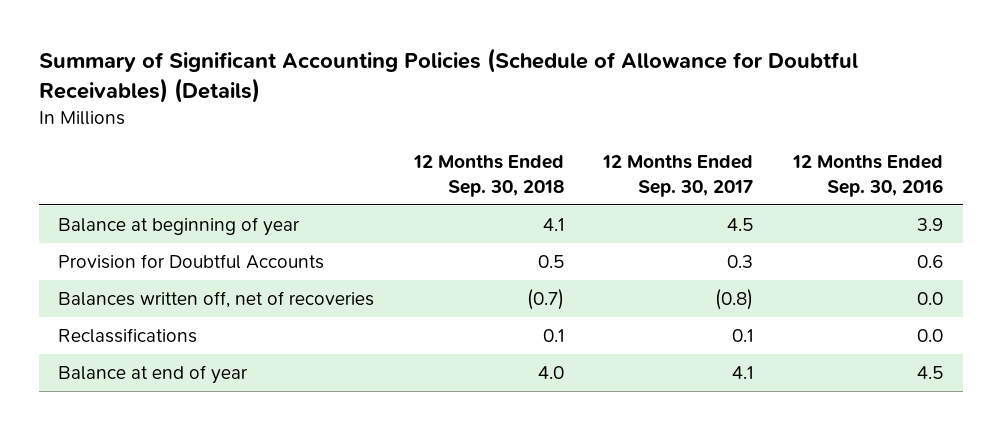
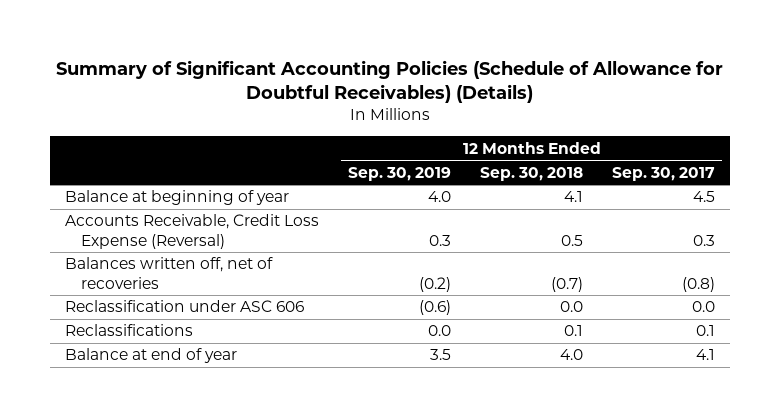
[791,154,943,197] 12 Months Ended Sep. 30, 2016 -> none
none -> [347,166,451,181] Sep. 30, 2019
[58,253,325,269] Provision for Doubtful Accounts -> [64,214,319,249] Accounts Receivable, Credit Loss Expense (Reversal)
none -> [64,300,304,313] Reclassification under ASC 606

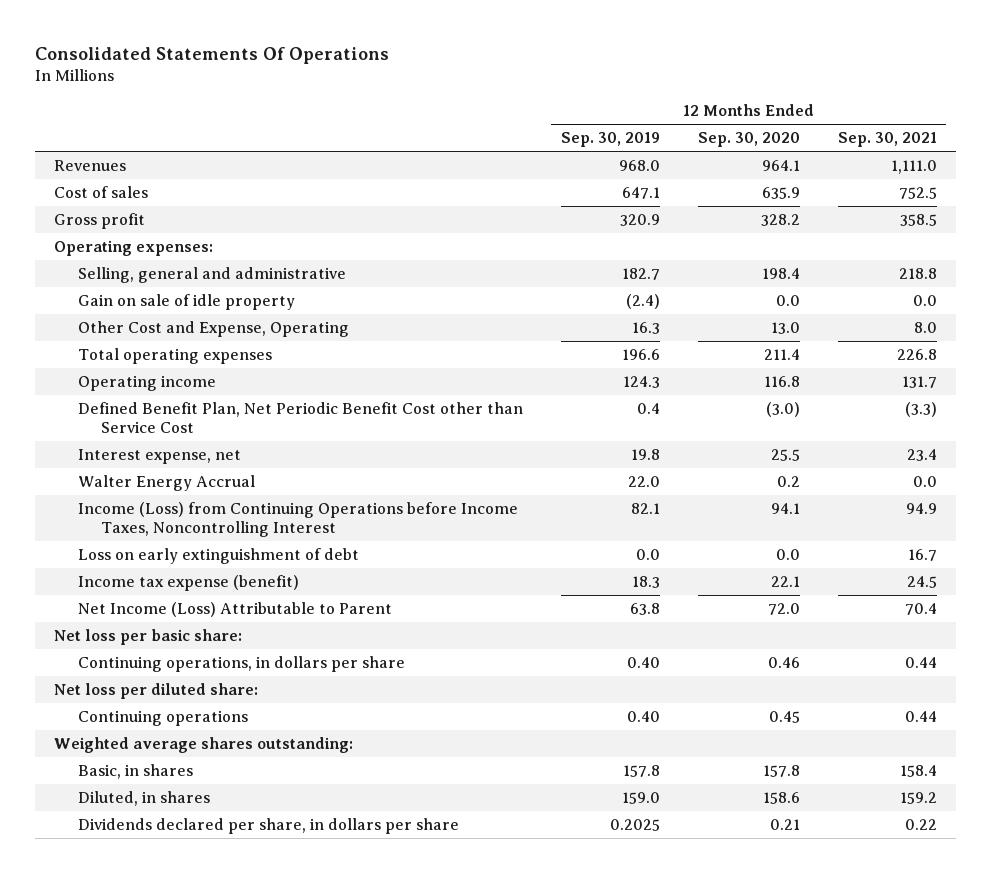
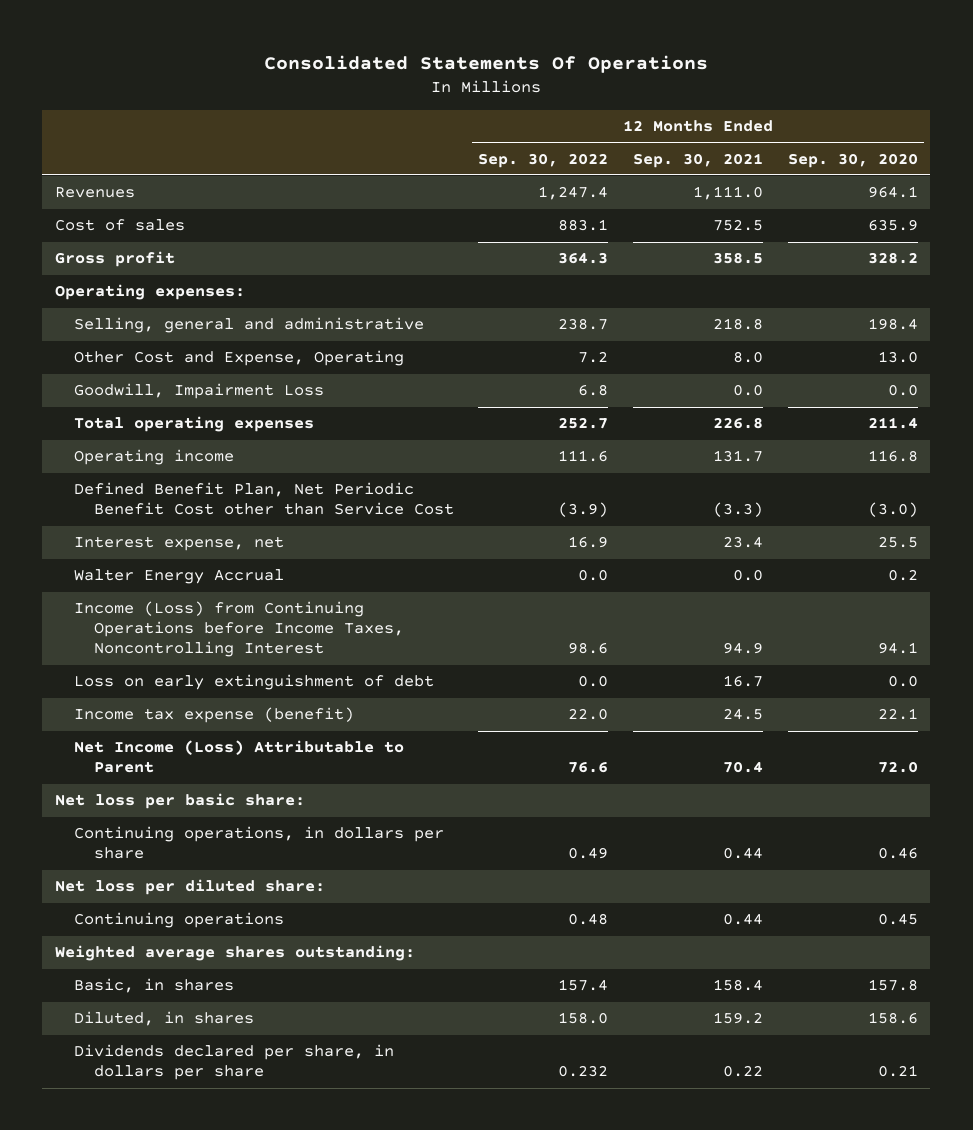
[560,132,660,148] Sep. 30, 2019 -> none
none -> [478,152,609,168] Sep. 30, 2022
[77,294,295,311] Gain on sale of idle property -> none
none -> [74,383,325,400] Goodwill, Impairment Loss

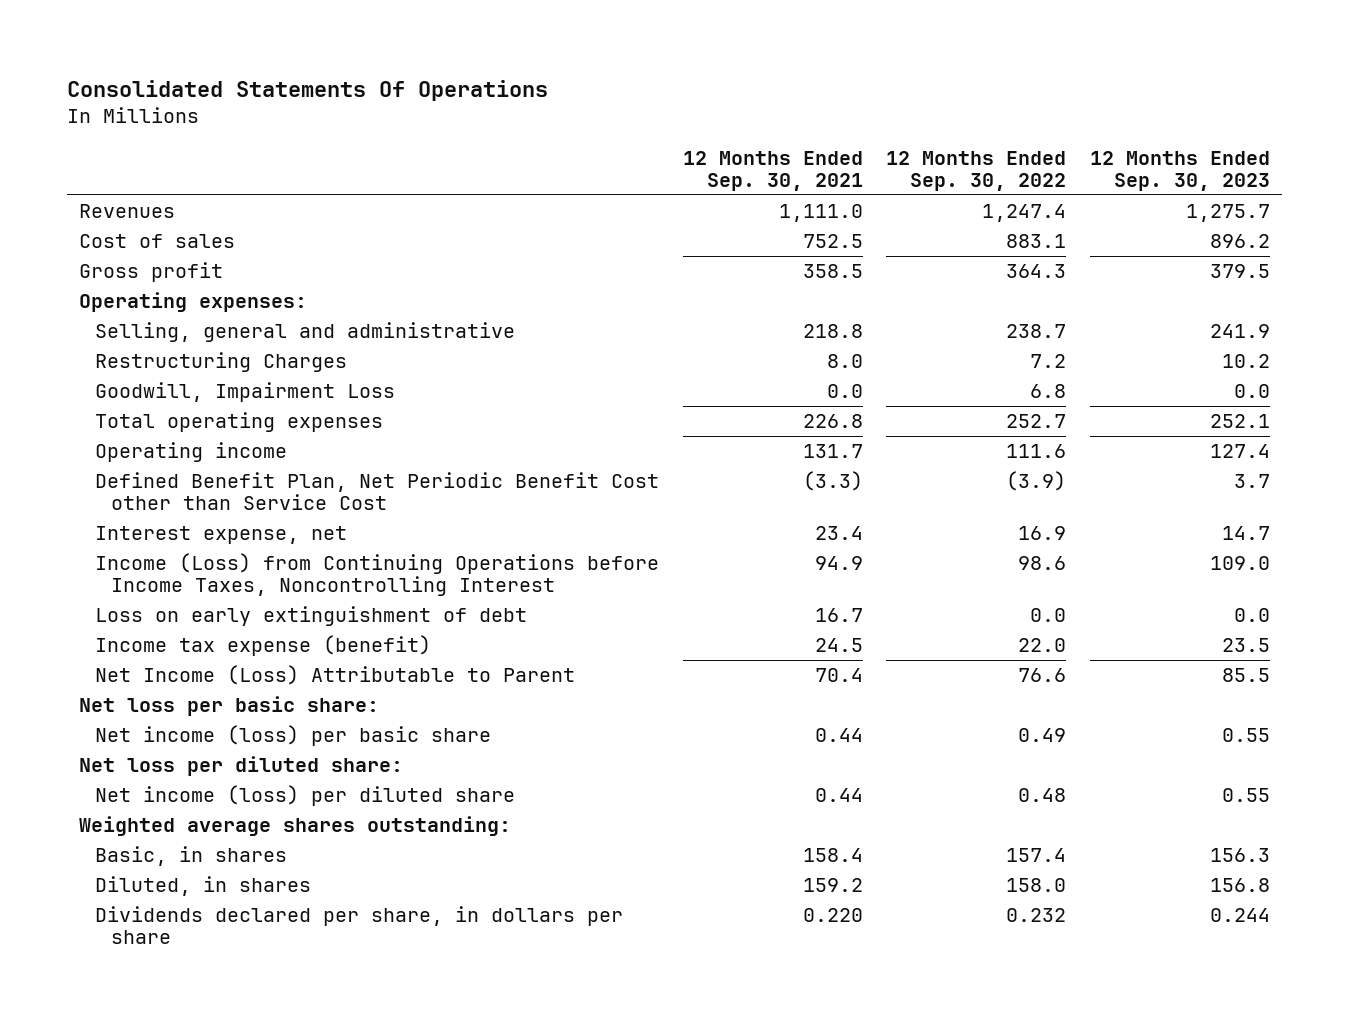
[787,152,918,168] Sep. 30, 2020 -> none
none -> [1089,150,1270,191] 12 Months Ended Sep. 30, 2023
[74,350,405,367] Other Cost and Expense, Operating -> [94,351,347,372] Restructuring Charges
[74,569,285,585] Walter Energy Accrual -> none
[74,826,445,860] Continuing operations, in dollars per share -> [94,724,491,746] Net income (loss) per basic share
[74,912,285,929] Continuing operations -> [94,784,515,806] Net income (loss) per diluted share
[723,1065,764,1078] 0.22 -> [802,907,863,922] 0.220

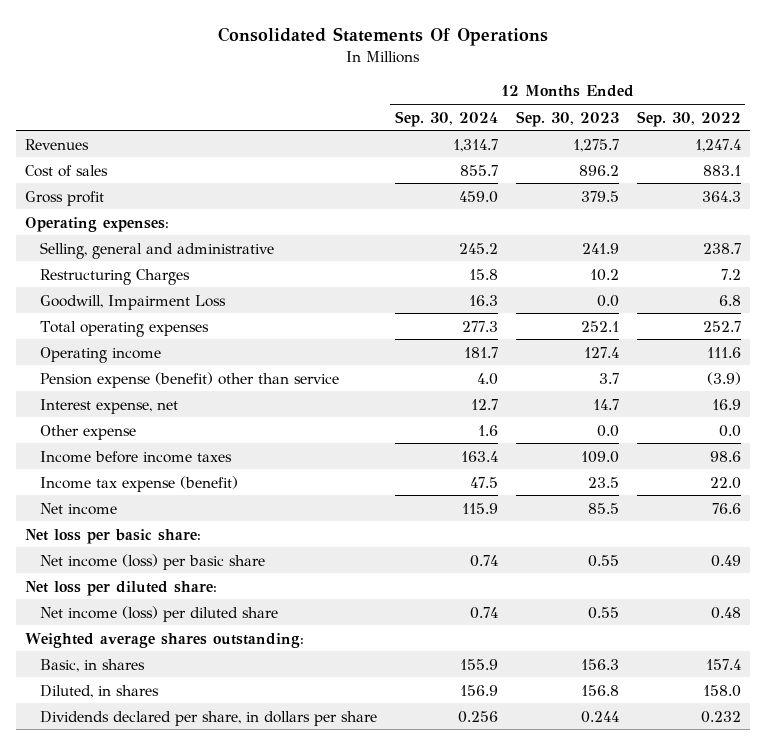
[682,150,863,191] 12 Months Ended Sep. 30, 2021 -> none
none -> [394,110,498,127] Sep. 30, 2024
[94,471,659,511] Defined Benefit Plan, Net Periodic Benefit Cost other than Service Cost -> [40,371,340,388] Pension expense (benefit) other than service
[94,605,527,626] Loss on early extinguishment of debt -> none
none -> [40,424,137,440] Other expense
[94,552,659,597] Income (Loss) from Continuing Operations before Income Taxes, Noncontrolling Interest -> [40,450,233,463] Income before income taxes
[94,664,575,685] Net Income (Loss) Attributable to Parent -> [40,502,118,515] Net income

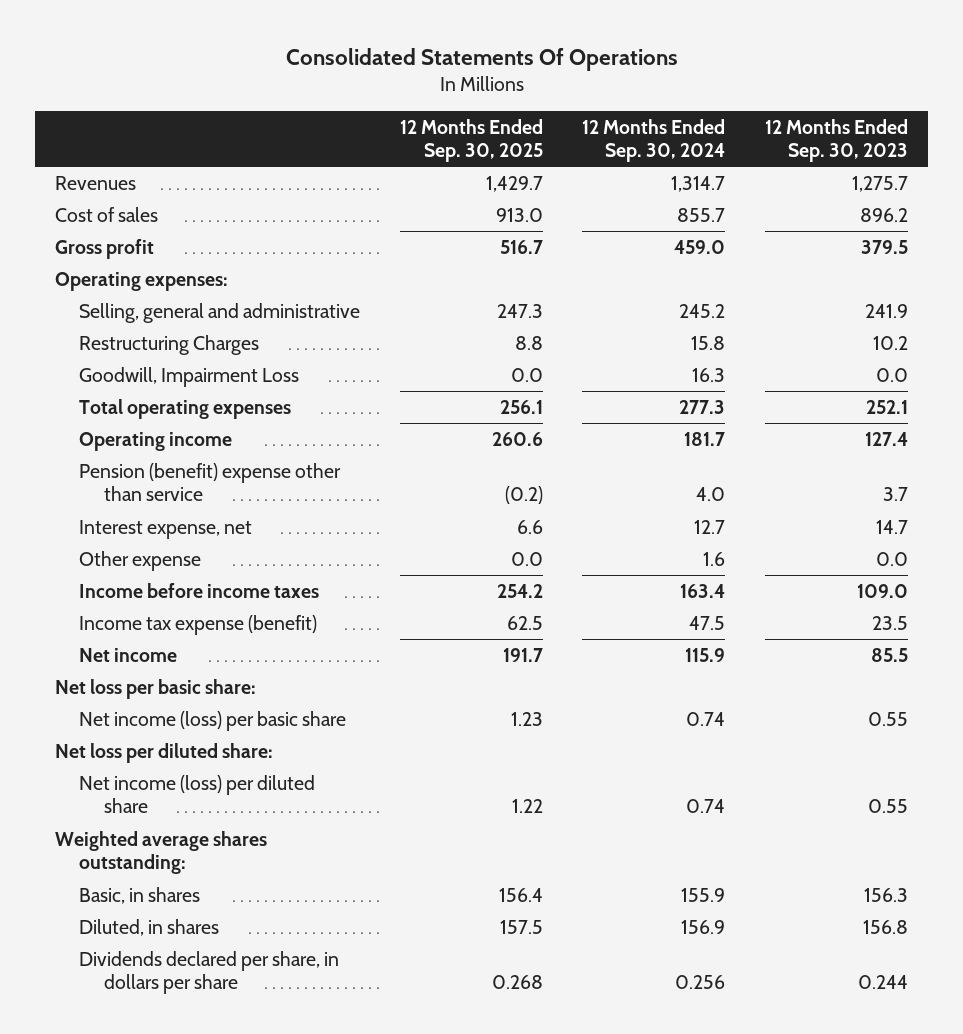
[636,110,741,127] Sep. 30, 2022 -> none
none -> [399,118,543,162] 12 Months Ended Sep. 30, 2025
[40,371,340,388] Pension expense (benefit) other than service -> [79,462,342,502] Pension (benefit) expense other than service

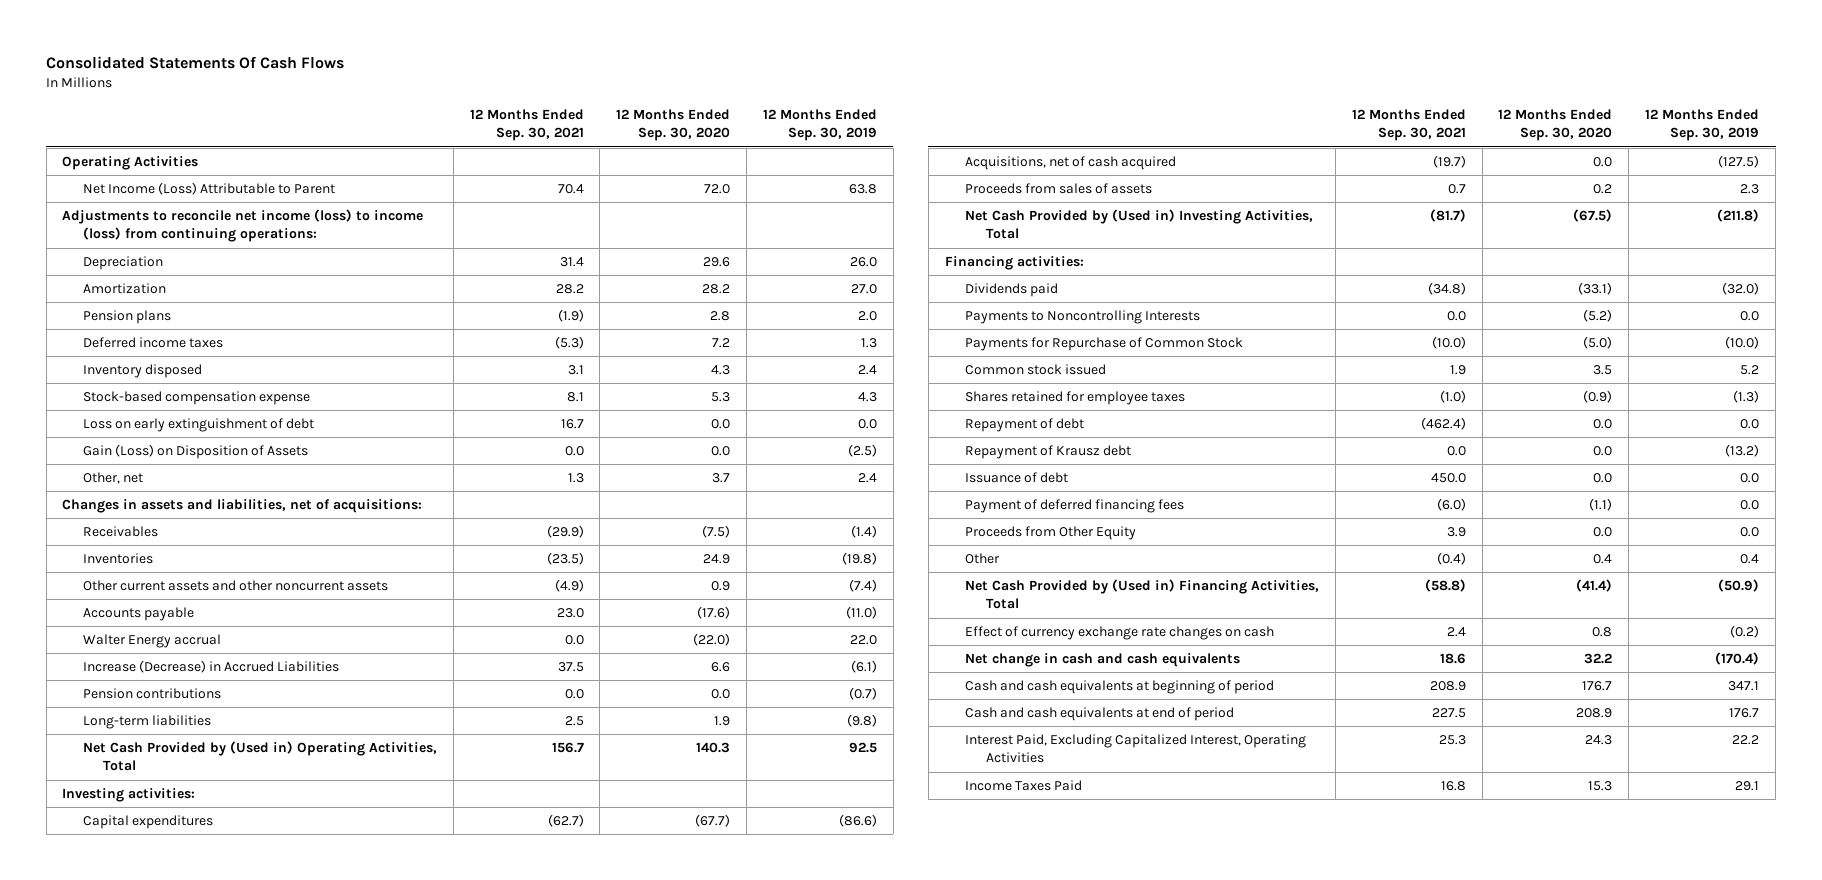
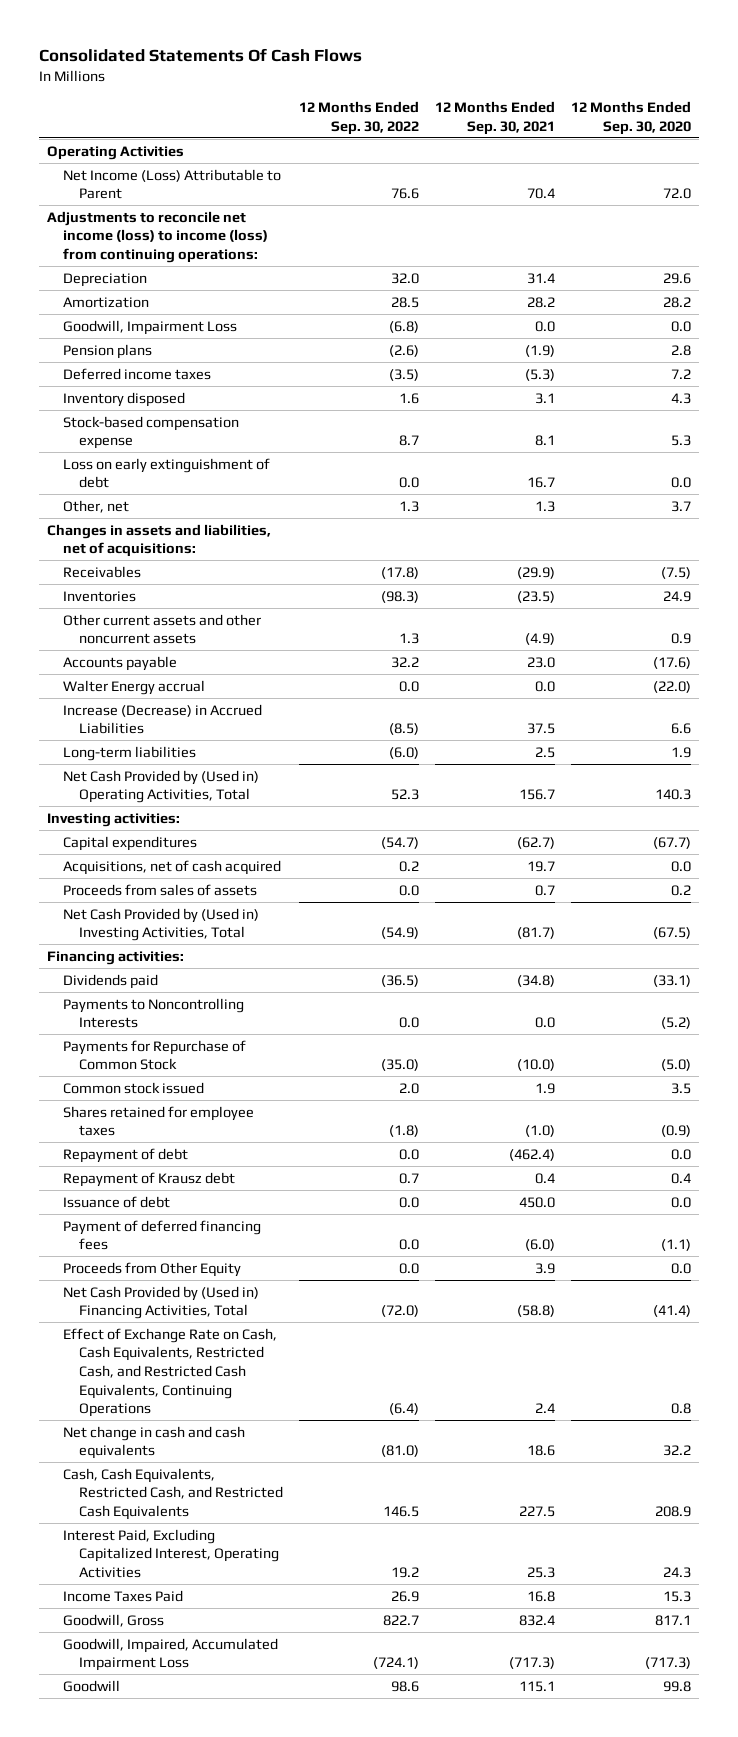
[762,109,877,142] 12 Months Ended Sep. 30, 2019 -> none
none -> [299,101,420,135] 12 Months Ended Sep. 30, 2022
none -> [62,319,237,335] Goodwill, Impairment Loss
[82,444,308,460] Gain (Loss) on Disposition of Assets -> none
[82,688,221,700] Pension contributions -> none
[1432,155,1466,169] (19.7) -> [527,860,556,872] 19.7
[1446,446,1466,457] 0.0 -> [535,1172,556,1184] 0.4
[1593,446,1613,457] 0.0 -> [671,1172,692,1184] 0.4
[965,553,1001,565] Other -> none
[965,626,1275,641] Effect of currency exchange rate changes on cash -> [62,1327,277,1418] Effect of Exchange Rate on Cash, Cash Equivalents, Restricted Cash, and Restricted Cash Equivalents, Continuing Operations
[965,680,1275,695] Cash and cash equivalents at beginning of period -> none
[965,707,1235,722] Cash and cash equivalents at end of period -> [62,1467,284,1520] Cash, Cash Equivalents, Restricted Cash, and Restricted Cash Equivalents
none -> [62,1613,164,1627] Goodwill, Gross
none -> [62,1637,278,1672] Goodwill, Impaired, Accumulated Impairment Loss
none -> [62,1679,120,1692] Goodwill

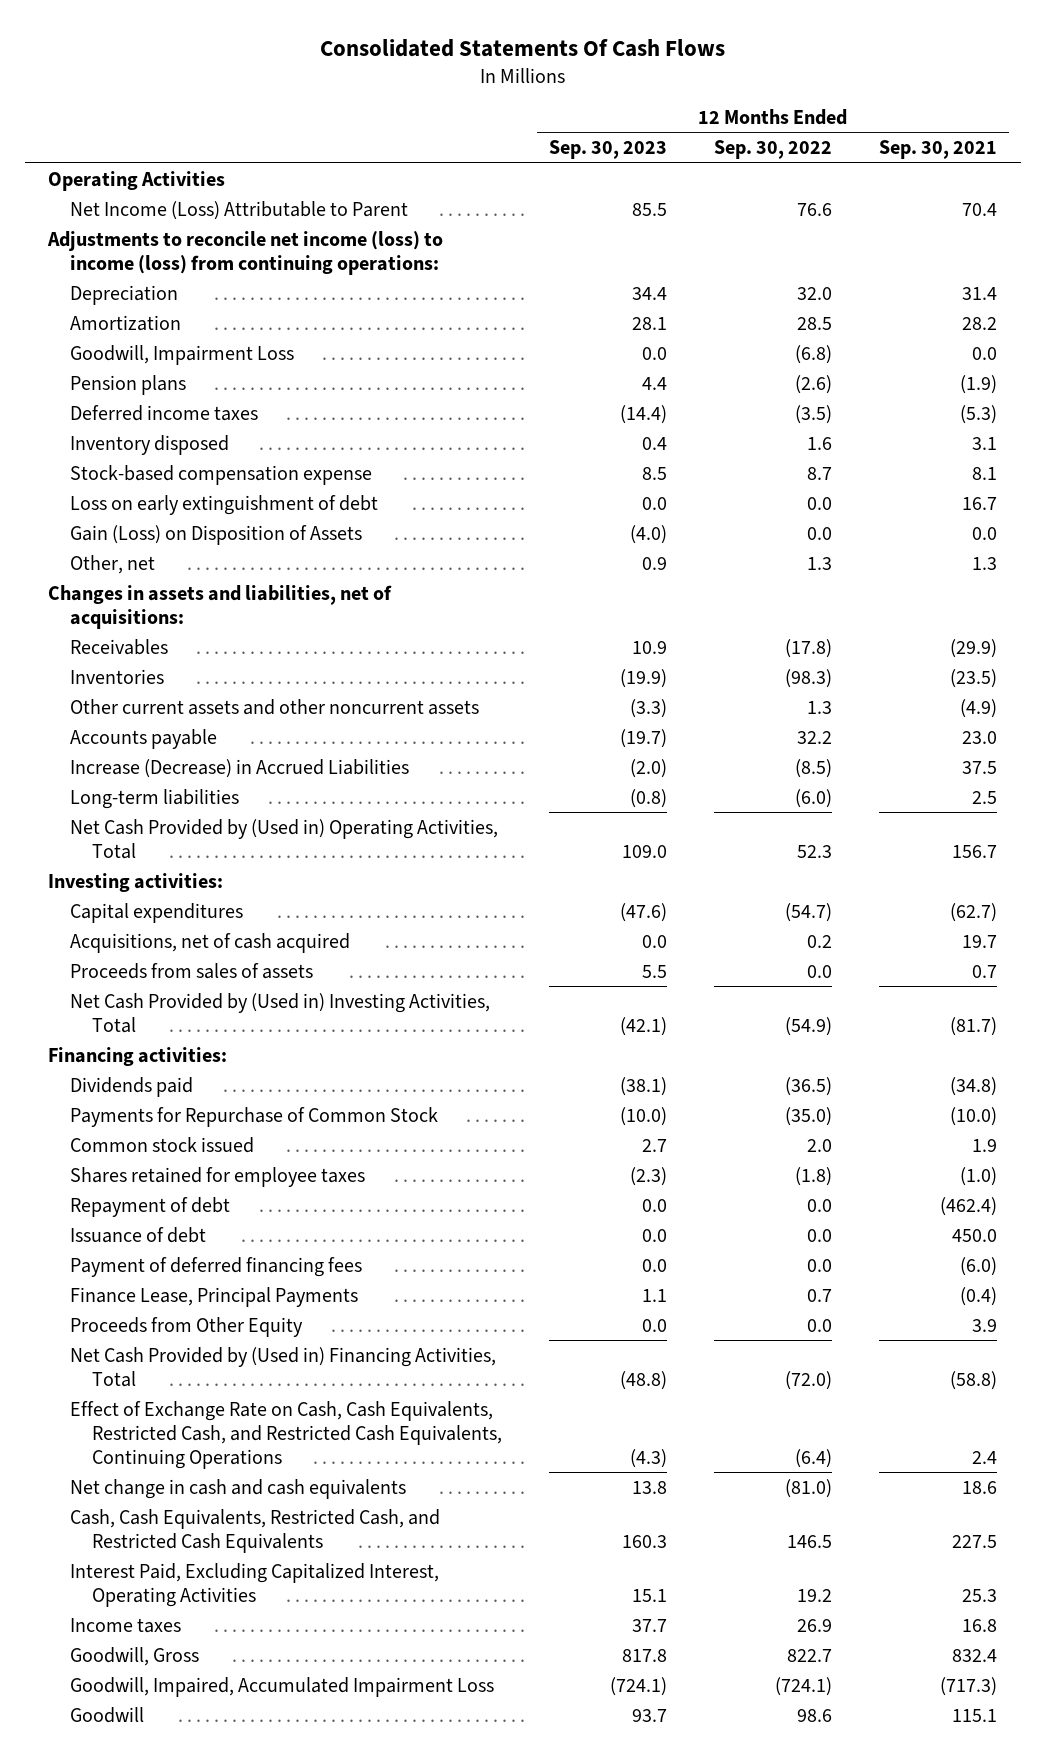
[571,101,692,135] 12 Months Ended Sep. 30, 2020 -> none
none -> [549,140,668,160] Sep. 30, 2023
none -> [70,524,363,545] Gain (Loss) on Disposition of Assets
[62,679,205,695] Walter Energy accrual -> none
[62,997,244,1029] Payments to Noncontrolling Interests -> none
[62,1171,235,1187] Repayment of Krausz debt -> none
none -> [70,1286,359,1307] Finance Lease, Principal Payments
[62,1589,183,1602] Income Taxes Paid -> [70,1617,182,1633] Income taxes

